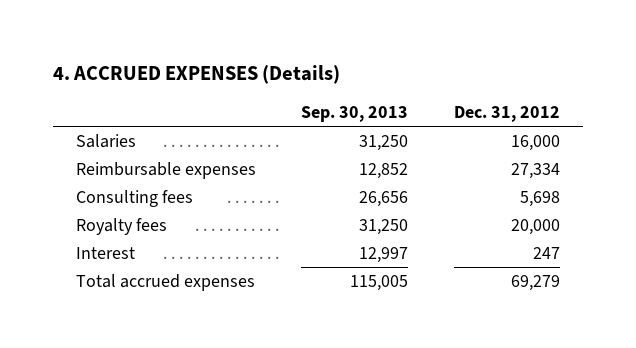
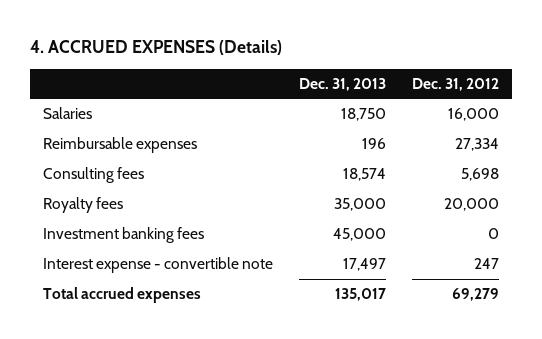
[301,106,409,123] Sep. 30, 2013 -> none
none -> [298,77,386,91] Dec. 31, 2013
none -> [42,227,204,244] Investment banking fees
[75,246,135,259] Interest -> [42,257,273,274] Interest expense - convertible note

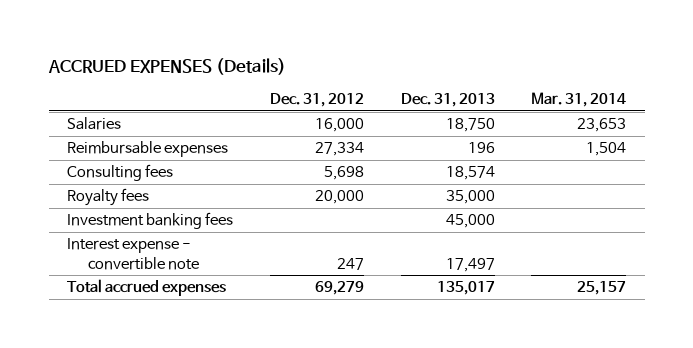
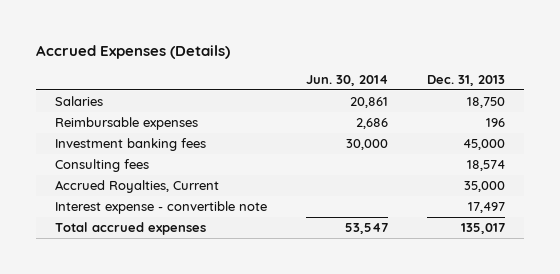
[47,57,286,75] ACCRUED EXPENSES (Details) -> [35,44,230,59] Accrued Expenses (Details)
[269,93,364,108] Dec. 31, 2012 -> none
[531,92,627,108] Mar. 31, 2014 -> none
none -> [305,74,388,86] Jun. 30, 2014
[67,188,150,207] Royalty fees -> none
[67,164,174,182] Consulting fees -> [55,159,150,173] Consulting fees
none -> [55,180,220,194] Accrued Royalties, Current

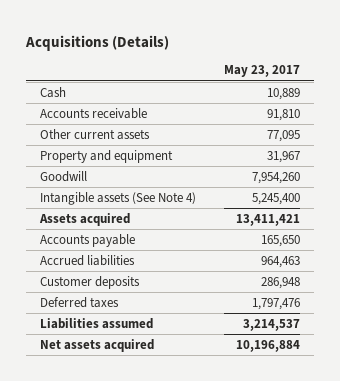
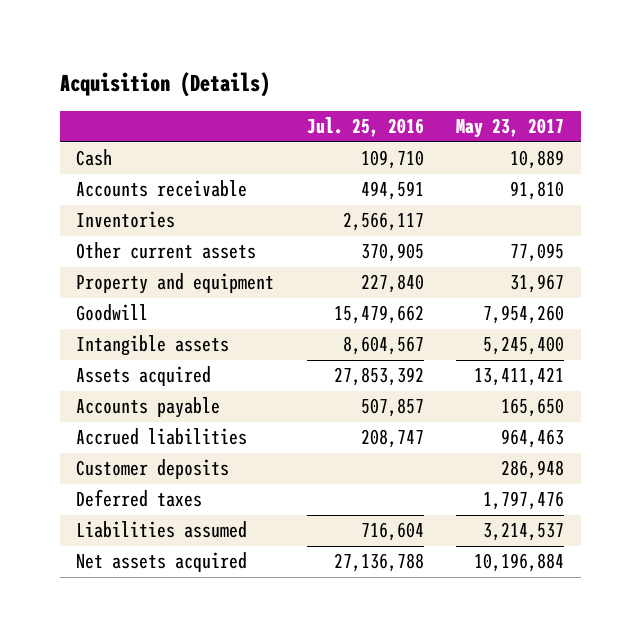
[25,34,170,51] Acquisitions (Details) -> [60,71,271,97] Acquisition (Details)
none -> [306,116,424,137] Jul. 25, 2016
none -> [76,211,176,229] Inventories
[40,191,197,205] Intangible assets (See Note 4) -> [76,335,230,357] Intangible assets

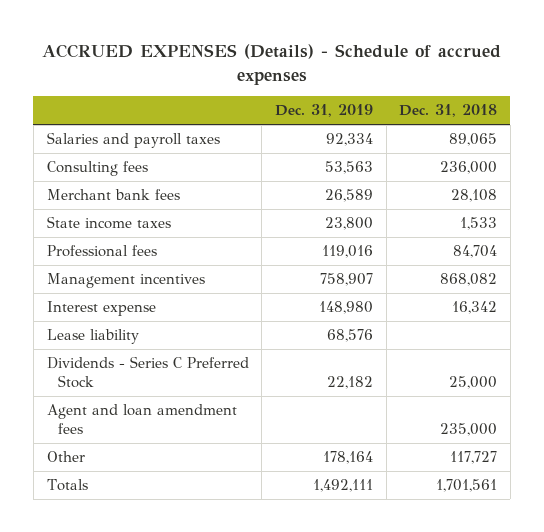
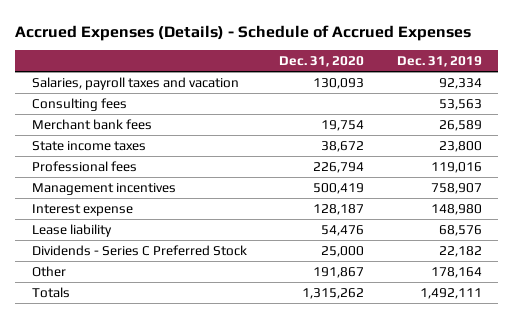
[41,44,501,85] ACCRUED EXPENSES (Details) - Schedule of accrued expenses -> [15,24,472,41] Accrued Expenses (Details) - Schedule of Accrued Expenses
[399,104,498,118] Dec. 31, 2018 -> none
none -> [279,56,365,68] Dec. 31, 2020
[46,132,220,149] Salaries and payroll taxes -> [31,76,239,90] Salaries, payroll taxes and vacation
[46,404,237,435] Agent and loan amendment fees -> none

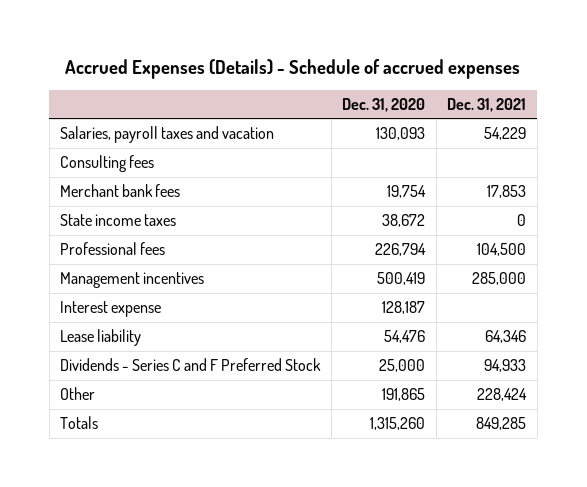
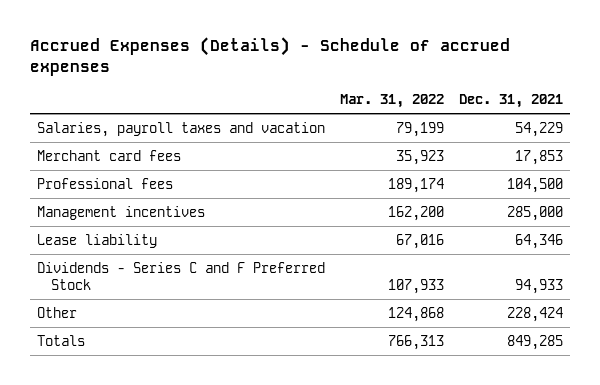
[342,97,426,112] Dec. 31, 2020 -> none
none -> [339,93,444,108] Mar. 31, 2022
[60,155,155,173] Consulting fees -> none
[60,214,177,227] State income taxes -> none
[60,184,181,198] Merchant bank fees -> [37,149,182,161] Merchant card fees
[60,301,162,318] Interest expense -> none

